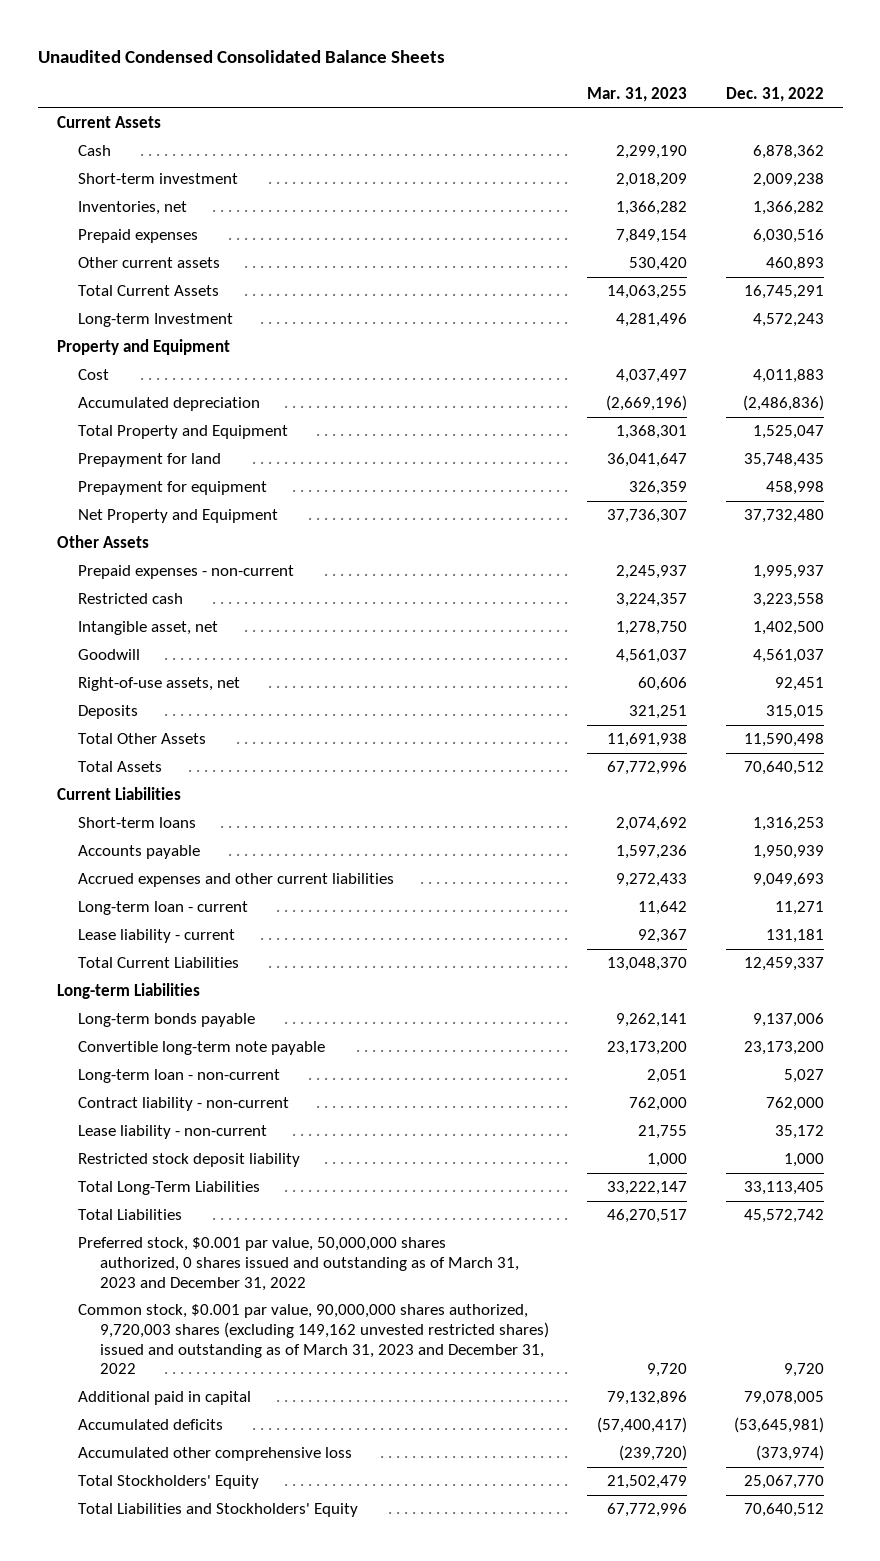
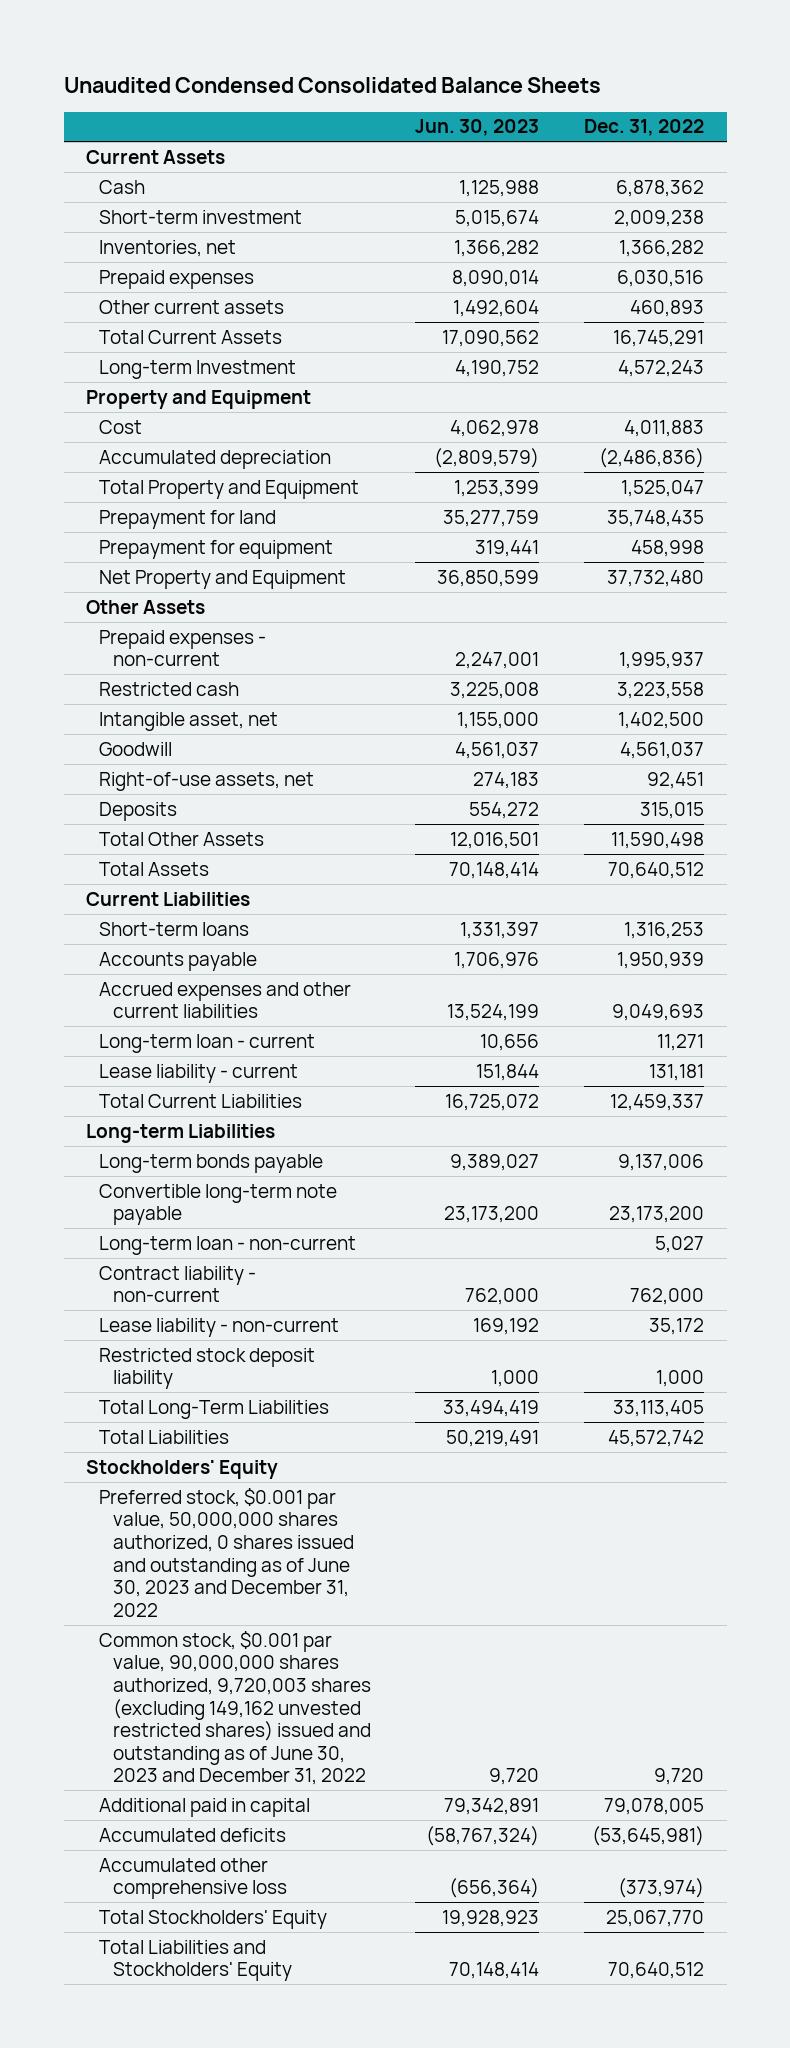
[587,87,688,103] Mar. 31, 2023 -> none
none -> [415,119,540,137] Jun. 30, 2023
none -> [85,1459,278,1479] Stockholders' Equity
[78,1237,520,1291] Preferred stock, $0.001 par value, 50,000,000 shares authorized, 0 shares issued and outstanding as of March 31, 2023 and December 31, 2022 -> [99,1487,354,1617] Preferred stock, $0.001 par value, 50,000,000 shares authorized, 0 shares issued and outstanding as of June 30, 2023 and December 31, 2022
[78,1304,550,1375] Common stock, $0.001 par value, 90,000,000 shares authorized, 9,720,003 shares (excluding 149,162 unvested restricted shares) issued and outstanding as of March 31, 2023 and December 31, 2022 -> [99,1630,371,1786] Common stock, $0.001 par value, 90,000,000 shares authorized, 9,720,003 shares (excluding 149,162 unvested restricted shares) issued and outstanding as of June 30, 2023 and December 31, 2022

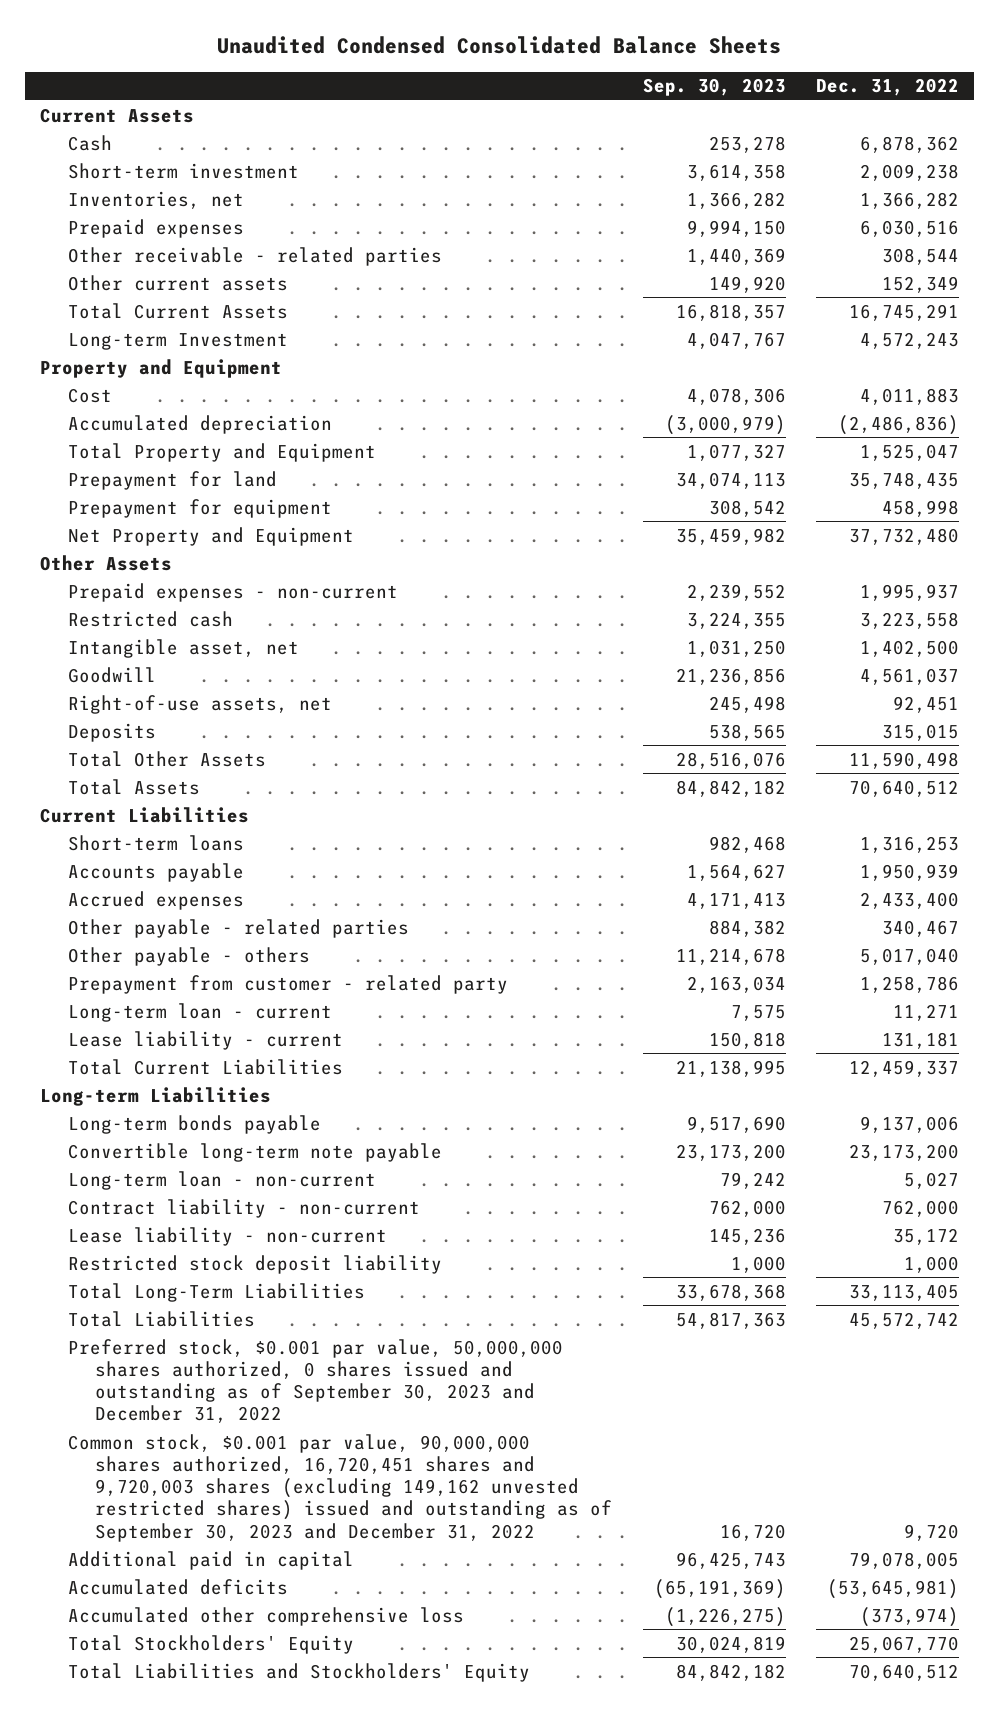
[415,119,540,137] Jun. 30, 2023 -> none
none -> [642,78,786,97] Sep. 30, 2023
none -> [67,246,442,266] Other receivable - related parties
[630,299,705,317] 460,893 -> [882,275,960,293] 152,349
[99,981,352,1019] Accrued expenses and other current liabilities -> [67,890,244,910] Accrued expenses
[612,1004,705,1022] 9,049,693 -> [860,891,960,909] 2,433,400
none -> [67,918,409,938] Other payable - related parties
none -> [67,946,310,966] Other payable - others
none -> [67,974,508,994] Prepayment from customer - related party
[85,1459,278,1479] Stockholders' Equity -> none
[99,1487,354,1617] Preferred stock, $0.001 par value, 50,000,000 shares authorized, 0 shares issued and outstanding as of June 30, 2023 and December 31, 2022 -> [67,1338,563,1424] Preferred stock, $0.001 par value, 50,000,000 shares authorized, 0 shares issued and outstanding as of September 30, 2023 and December 31, 2022
[99,1630,371,1786] Common stock, $0.001 par value, 90,000,000 shares authorized, 9,720,003 shares (excluding 149,162 unvested restricted shares) issued and outstanding as of June 30, 2023 and December 31, 2022 -> [67,1433,613,1542] Common stock, $0.001 par value, 90,000,000 shares authorized, 16,720,451 shares and 9,720,003 shares (excluding 149,162 unvested restricted shares) issued and outstanding as of September 30, 2023 and December 31, 2022

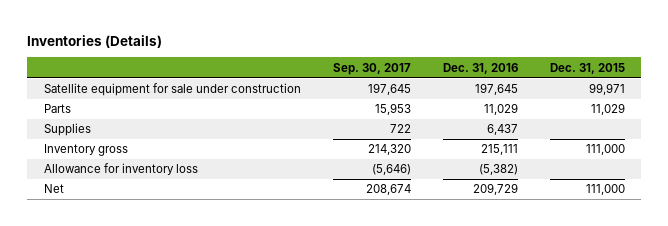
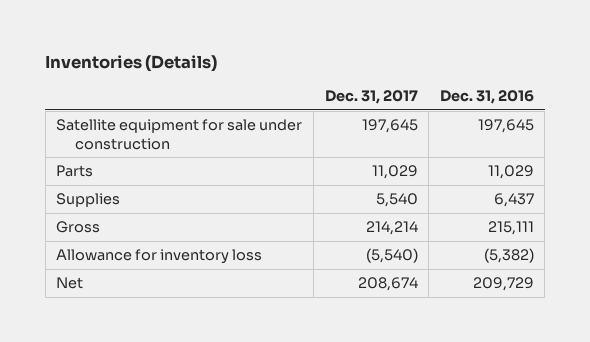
[332,62,411,75] Sep. 30, 2017 -> none
[549,62,625,74] Dec. 31, 2015 -> none
none -> [324,90,418,105] Dec. 31, 2017
[43,144,128,157] Inventory gross -> [56,221,101,234] Gross

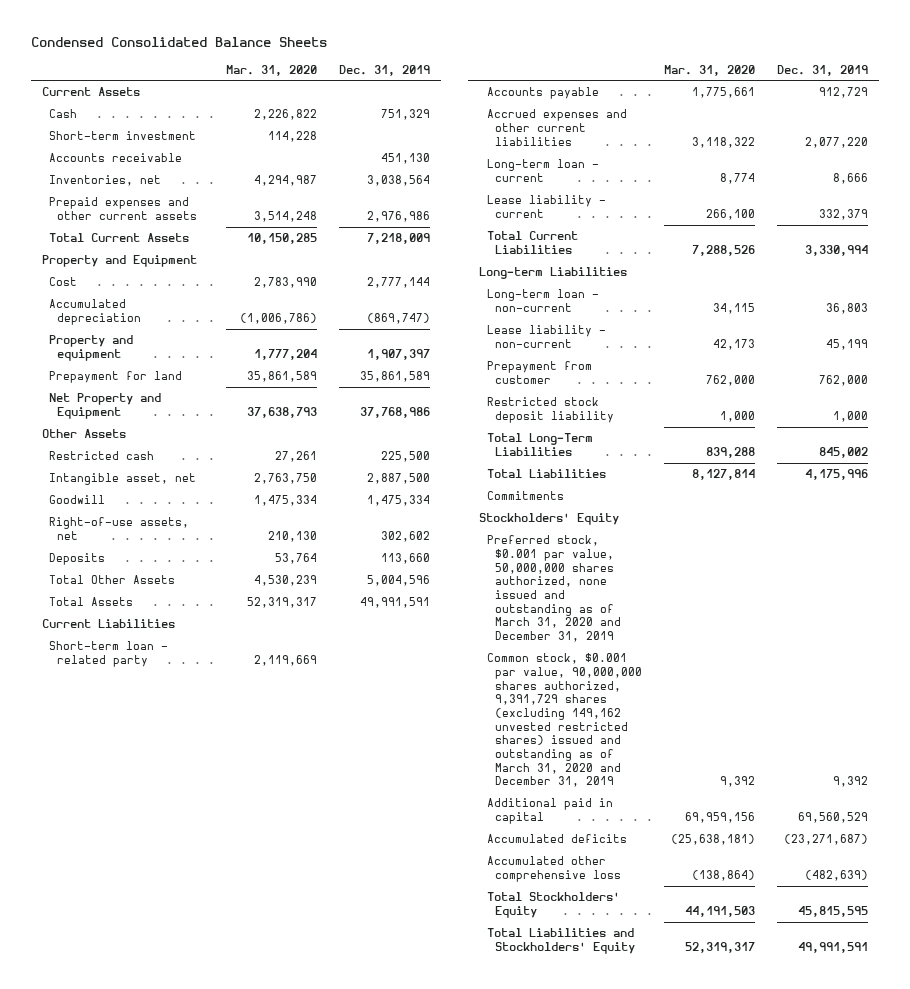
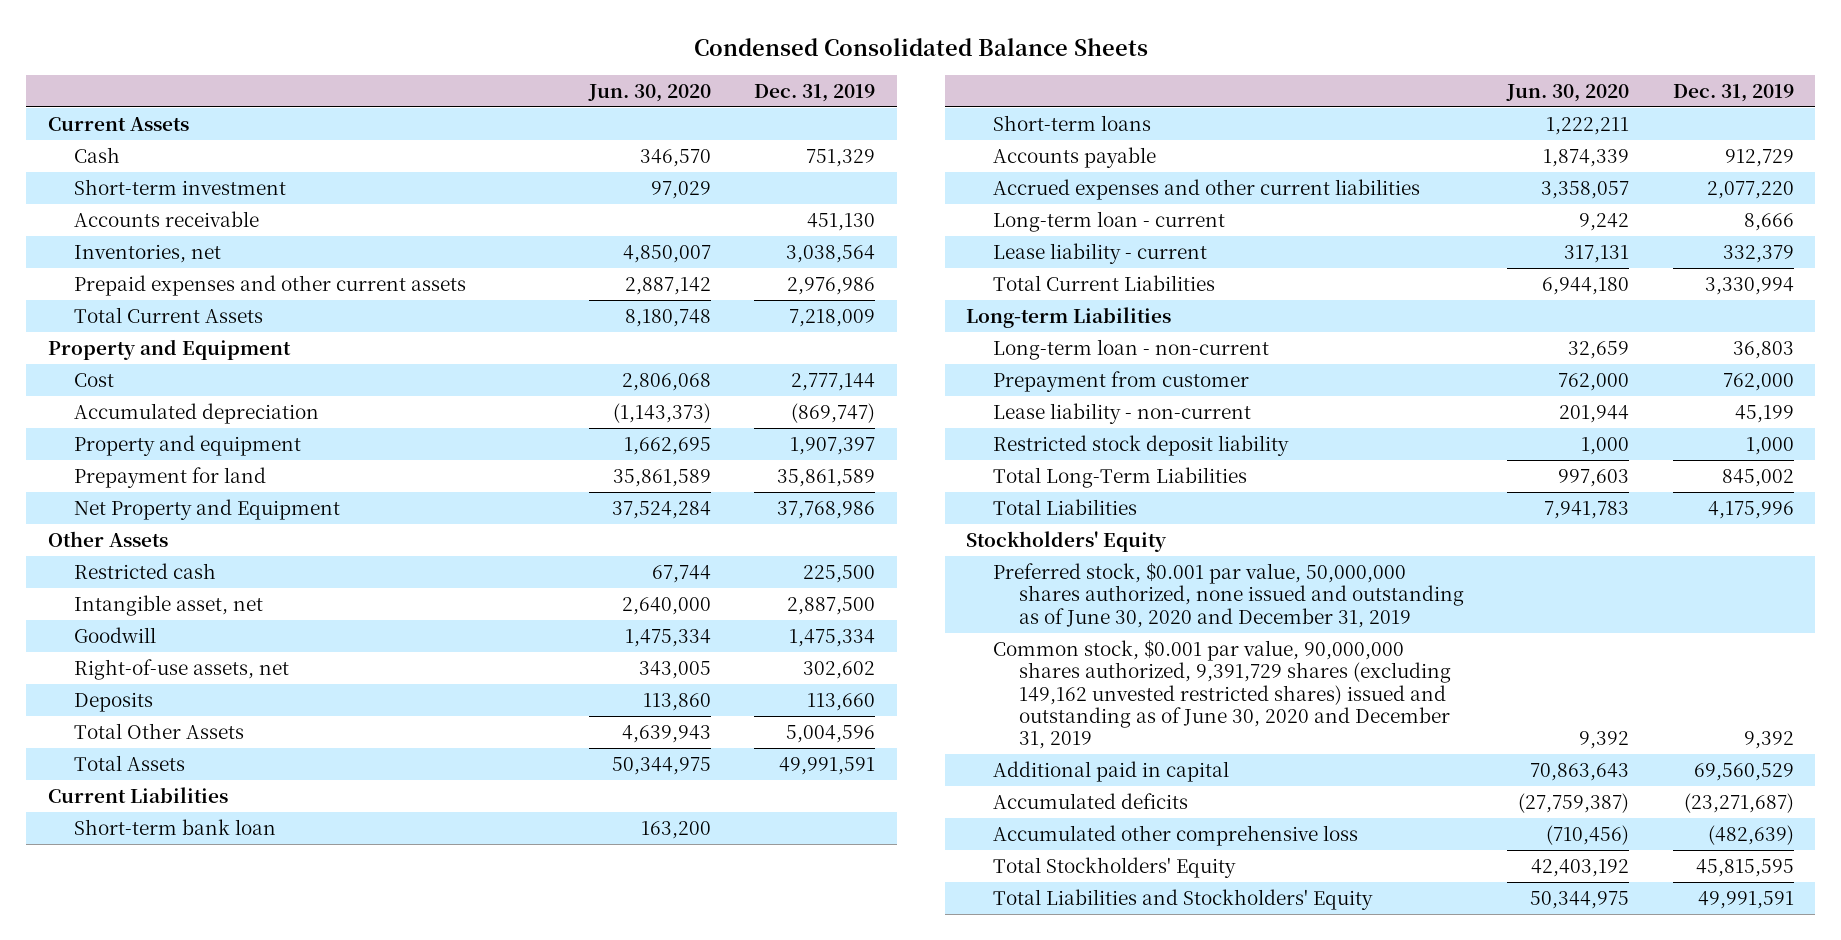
[226,64,318,76] Mar. 31, 2020 -> none
none -> [587,83,711,102] Jun. 30, 2020
none -> [74,818,277,835] Short-term bank loan
[49,641,169,667] Short-term loan - related party -> [992,114,1151,131] Short-term loans
[487,325,607,348] Lease liability - non-current -> [992,402,1251,424] Lease liability - non-current
[487,491,565,501] Commitments -> none
[487,535,621,643] Preferred stock, $0.001 par value, 50,000,000 shares authorized, none issued and outstanding as of March 31, 2020 and December 31, 2019 -> [992,562,1464,628] Preferred stock, $0.001 par value, 50,000,000 shares authorized, none issued and outstanding as of June 30, 2020 and December 31, 2019
[487,653,642,788] Common stock, $0.001 par value, 90,000,000 shares authorized, 9,391,729 shares (excluding 149,162 unvested restricted shares) issued and outstanding as of March 31, 2020 and December 31, 2019 -> [992,639,1451,750] Common stock, $0.001 par value, 90,000,000 shares authorized, 9,391,729 shares (excluding 149,162 unvested restricted shares) issued and outstanding as of June 30, 2020 and December 31, 2019

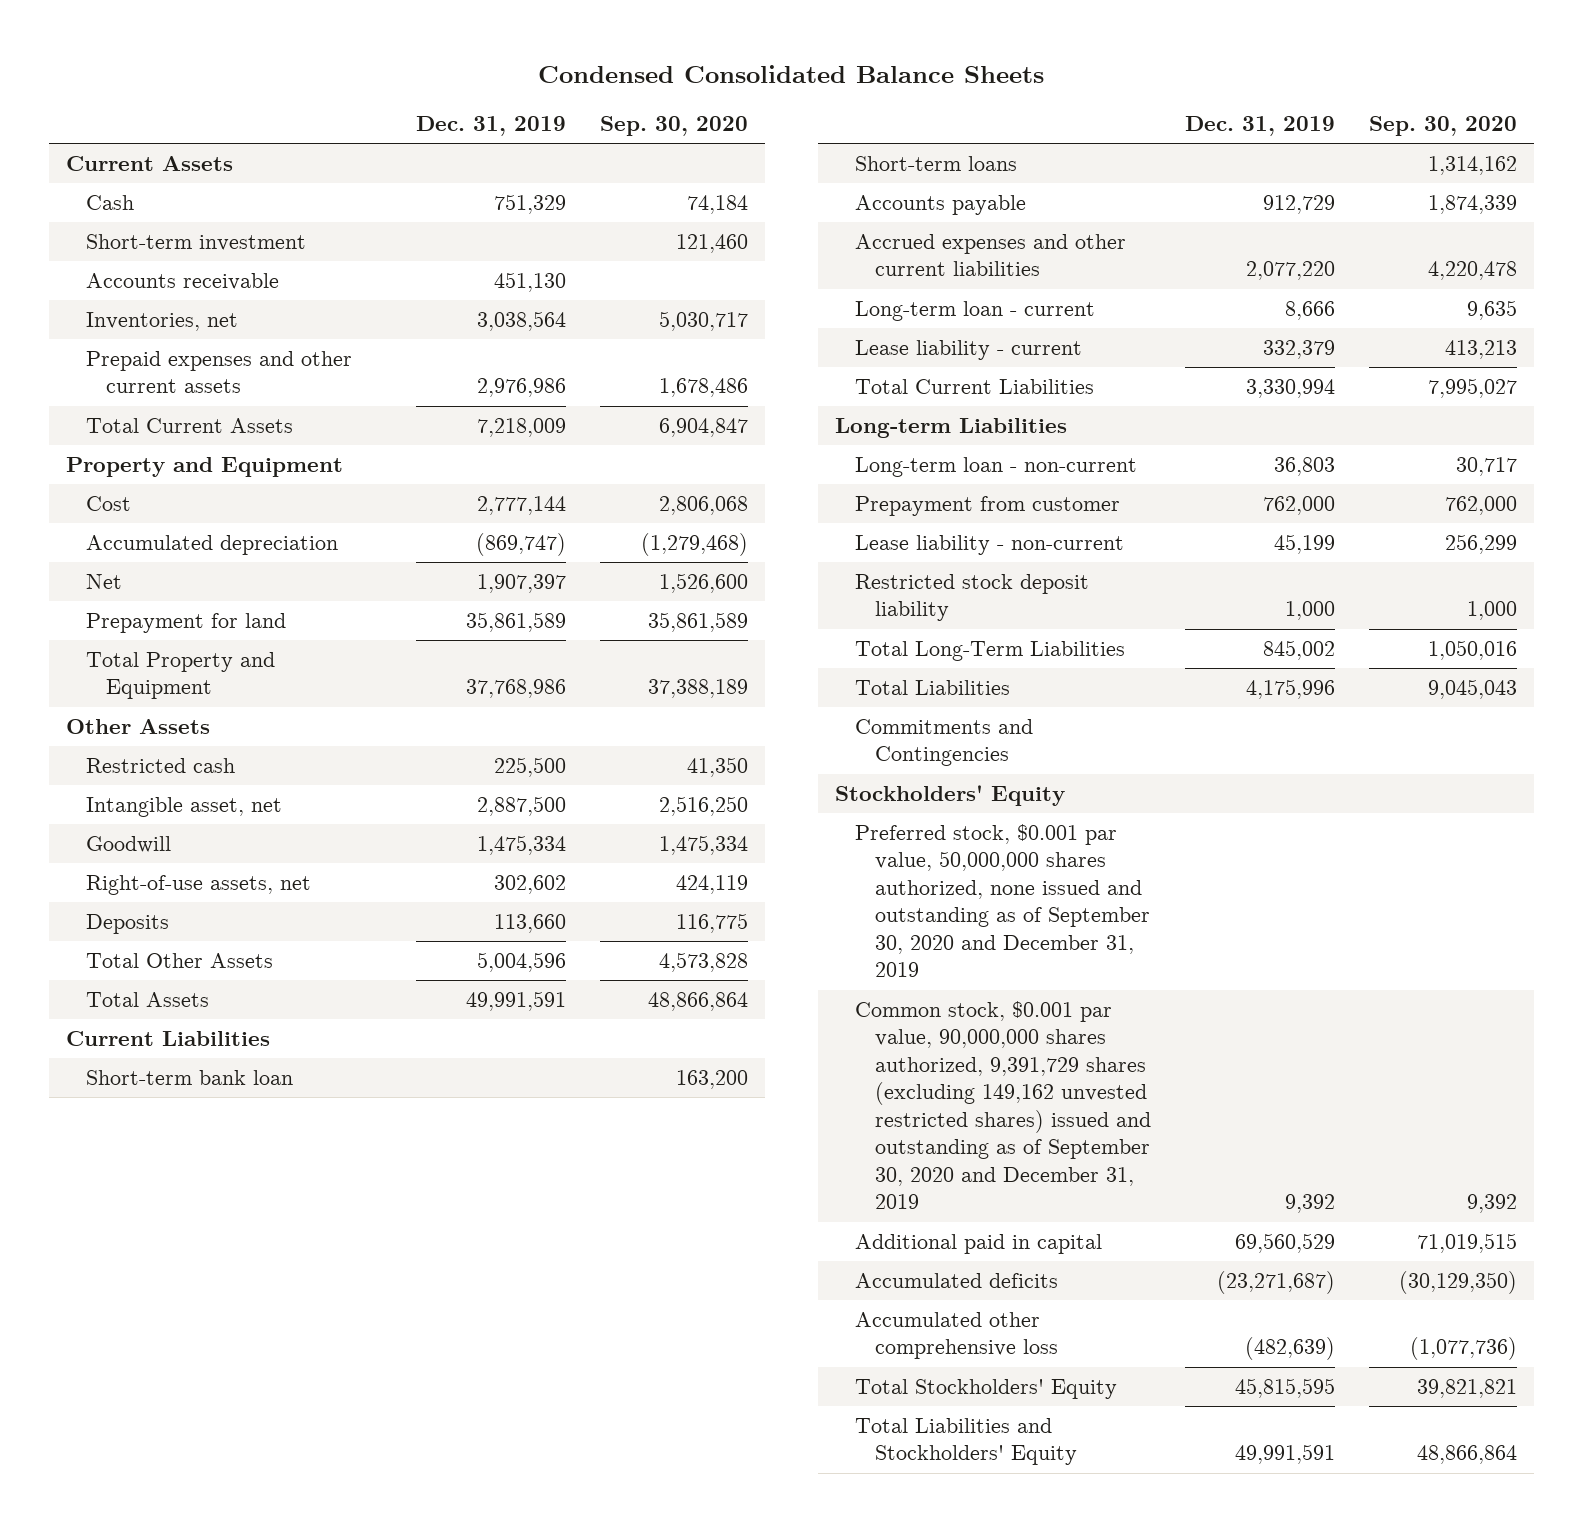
[587,83,711,102] Jun. 30, 2020 -> none
none -> [599,115,748,136] Sep. 30, 2020
[74,434,302,456] Property and equipment -> [86,573,123,589] Net
[74,498,341,520] Net Property and Equipment -> [86,651,276,700] Total Property and Equipment
none -> [855,718,1034,767] Commitments and Contingencies
[992,562,1464,628] Preferred stock, $0.001 par value, 50,000,000 shares authorized, none issued and outstanding as of June 30, 2020 and December 31, 2019 -> [855,823,1151,978] Preferred stock, $0.001 par value, 50,000,000 shares authorized, none issued and outstanding as of September 30, 2020 and December 31, 2019
[992,639,1451,750] Common stock, $0.001 par value, 90,000,000 shares authorized, 9,391,729 shares (excluding 149,162 unvested restricted shares) issued and outstanding as of June 30, 2020 and December 31, 2019 -> [855,1000,1152,1210] Common stock, $0.001 par value, 90,000,000 shares authorized, 9,391,729 shares (excluding 149,162 unvested restricted shares) issued and outstanding as of September 30, 2020 and December 31, 2019

